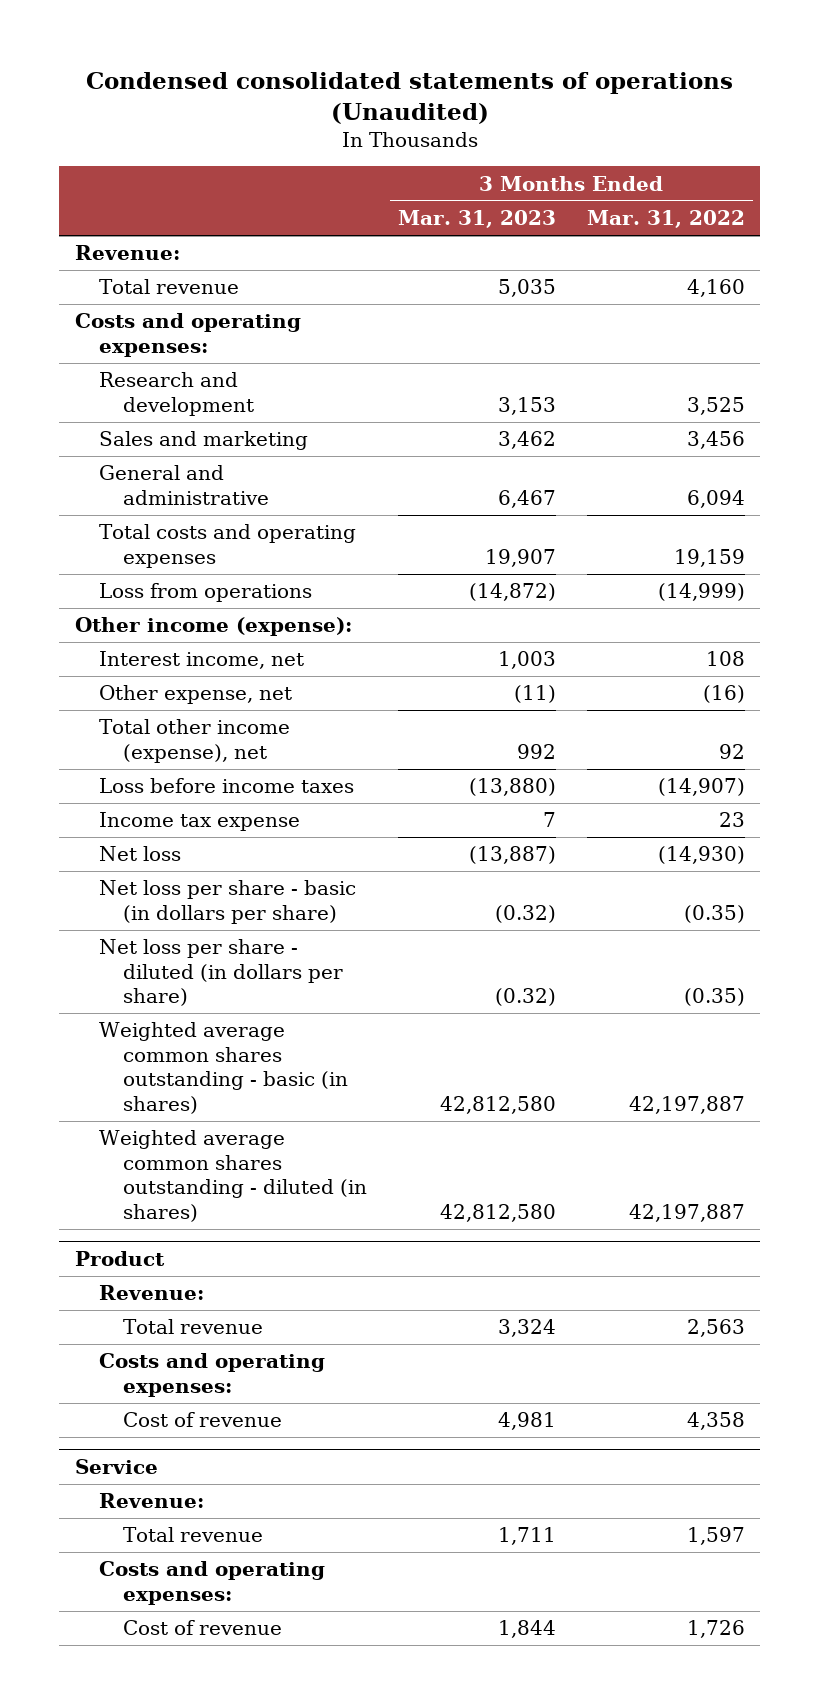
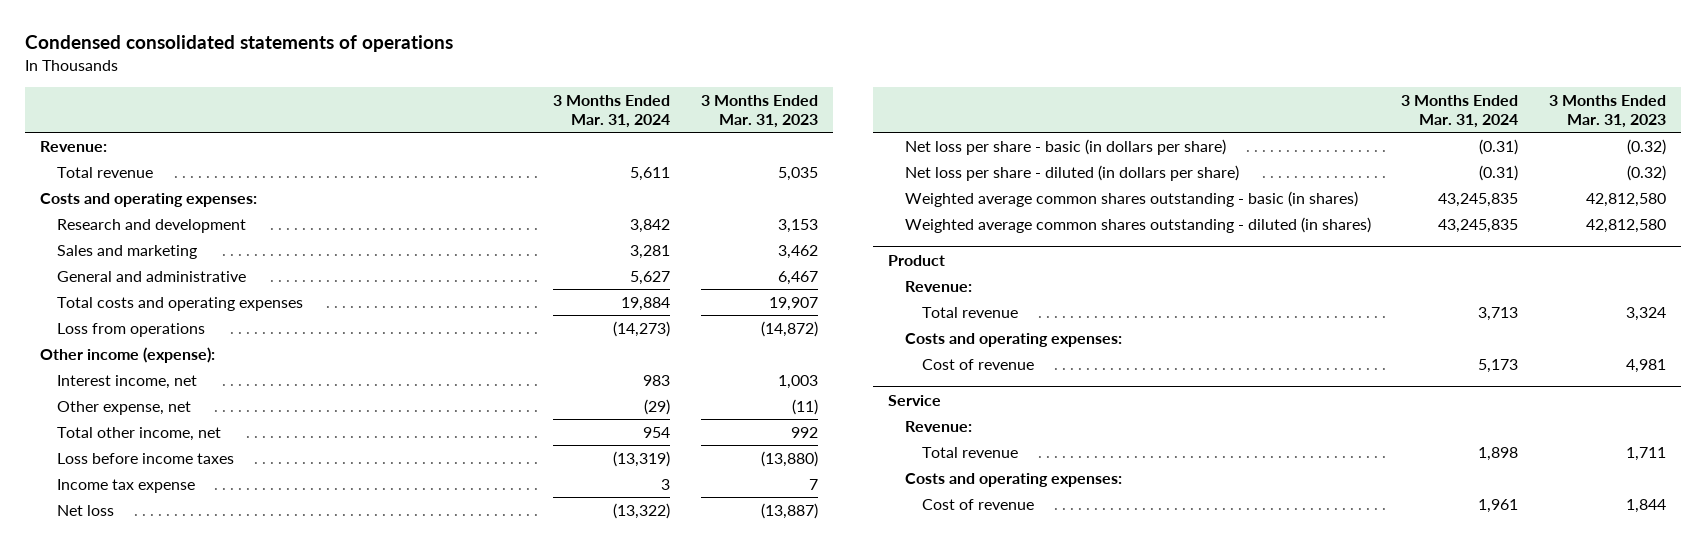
[85,72,733,125] Condensed consolidated statements of operations (Unaudited) -> [24,35,453,53] Condensed consolidated statements of operations
[586,210,745,229] Mar. 31, 2022 -> none
none -> [553,94,671,129] 3 Months Ended Mar. 31, 2024
[98,719,290,763] Total other income (expense), net -> [56,426,221,441] Total other income, net

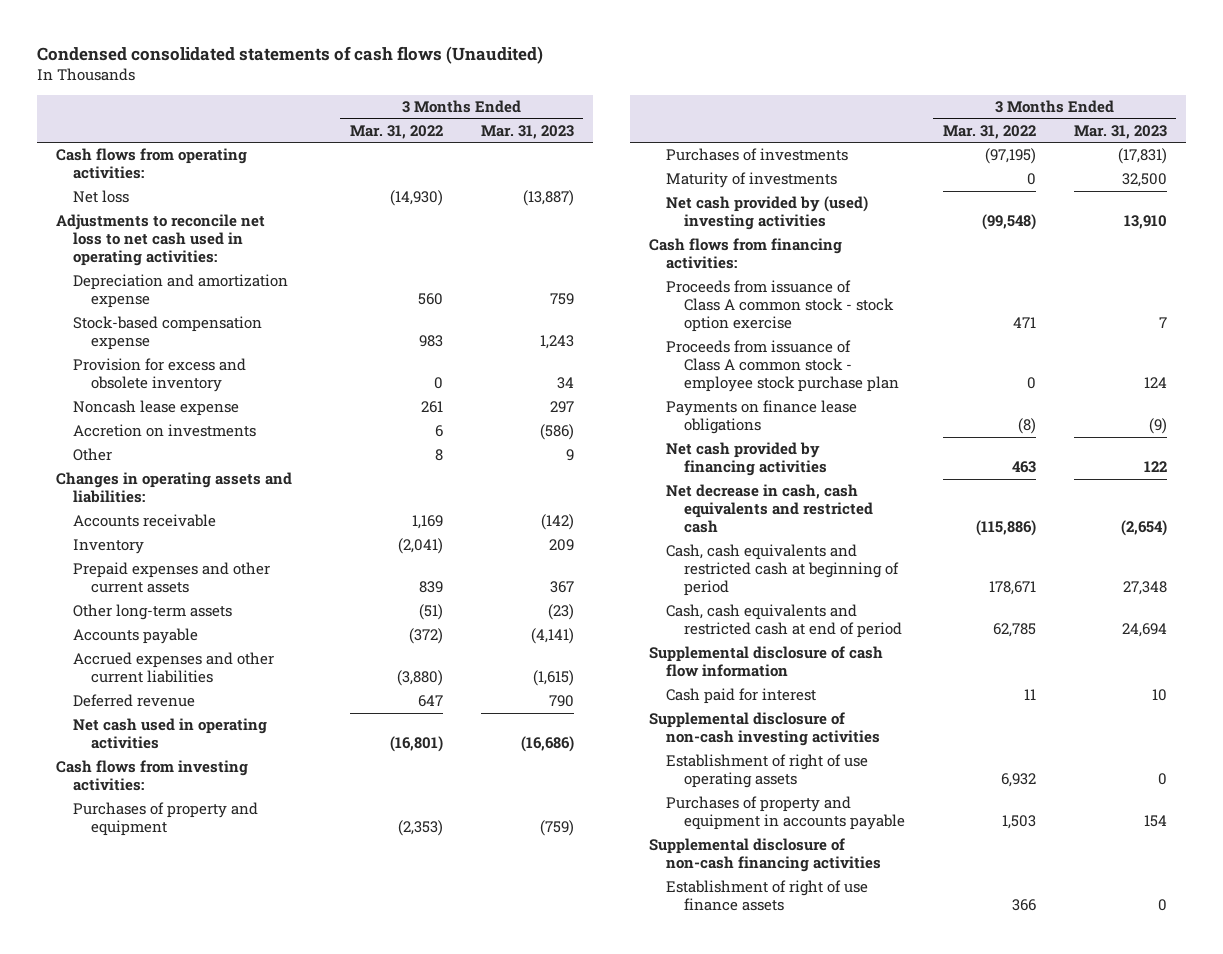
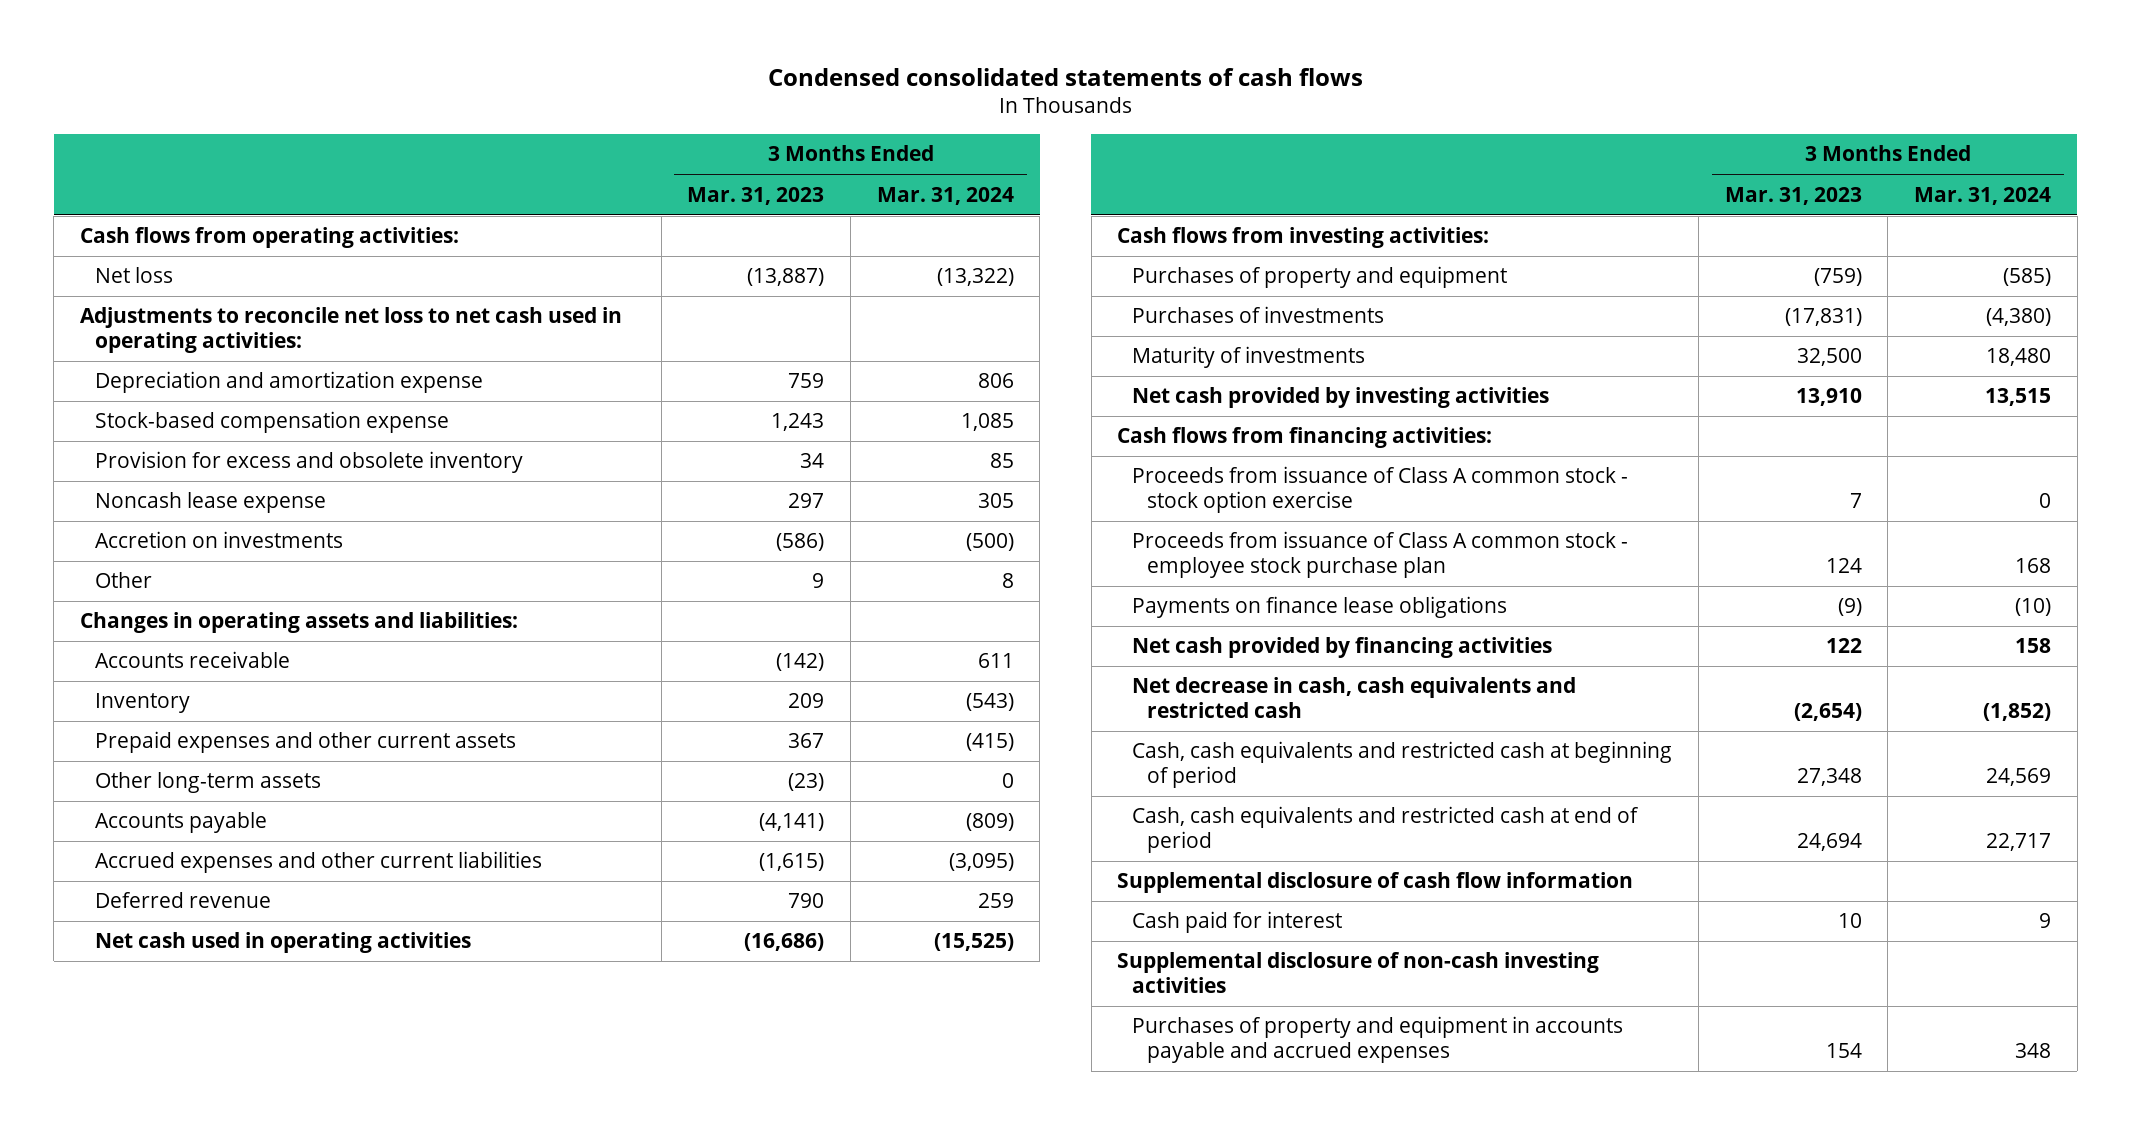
[37,46,544,65] Condensed consolidated statements of cash flows (Unaudited) -> [767,67,1363,86] Condensed consolidated statements of cash flows
[349,124,443,139] Mar. 31, 2022 -> none
none -> [876,186,1014,205] Mar. 31, 2024
[666,196,869,231] Net cash provided by (used) investing activities -> [1132,387,1550,409] Net cash provided by investing activities
[666,754,869,789] Establishment of right of use operating assets -> none
[649,838,882,873] Supplemental disclosure of non-cash financing activities -> none
[666,880,869,912] Establishment of right of use finance assets -> none
[666,796,905,831] Purchases of property and equipment in accounts payable -> [1132,1016,1624,1064] Purchases of property and equipment in accounts payable and accrued expenses

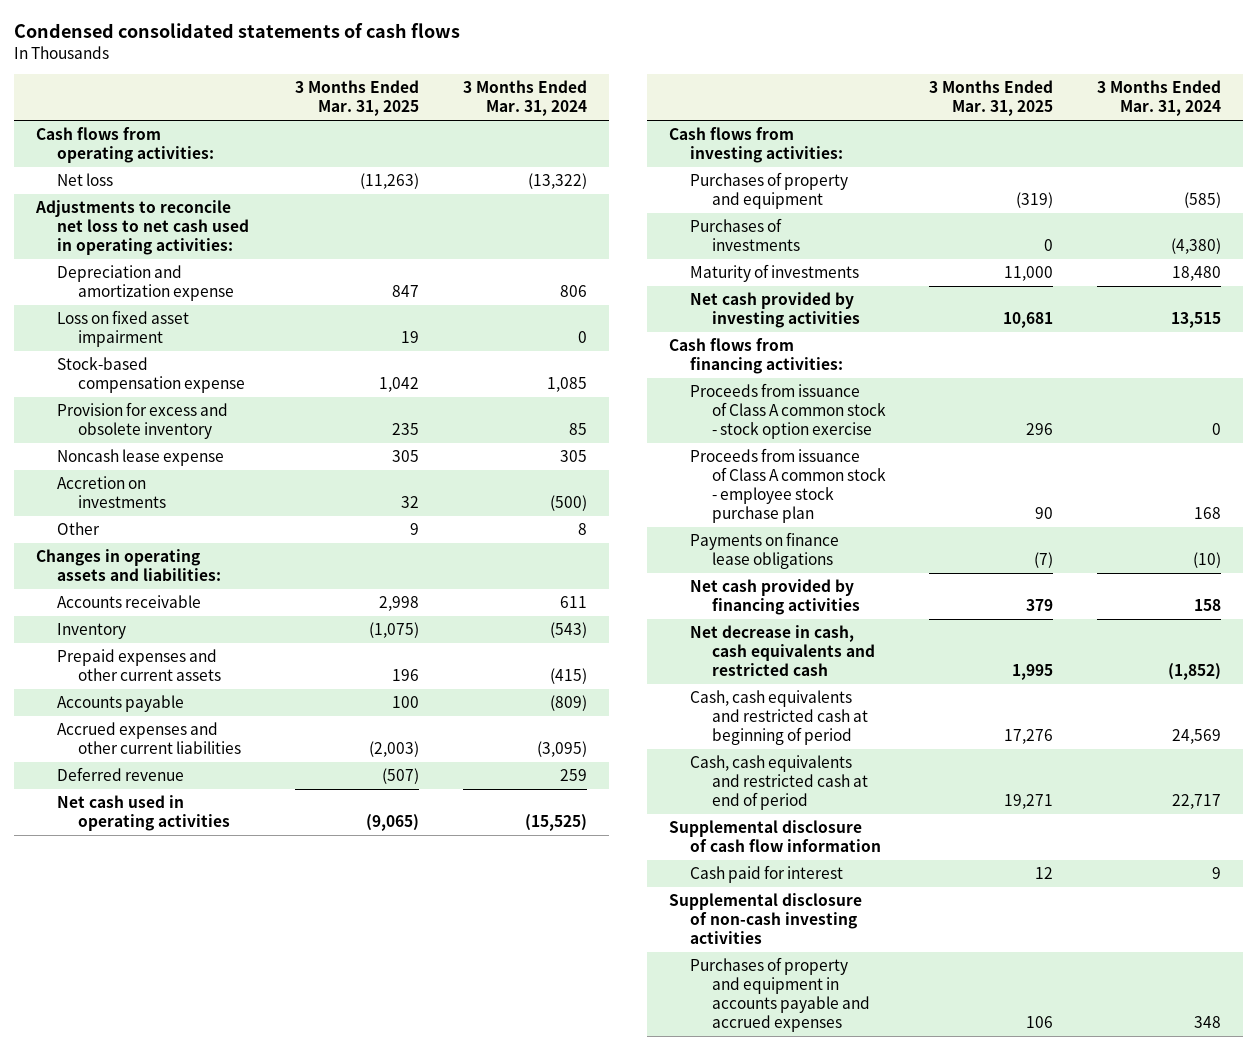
[687,186,825,205] Mar. 31, 2023 -> none
none -> [295,80,420,117] 3 Months Ended Mar. 31, 2025
none -> [56,310,189,348] Loss on fixed asset impairment
[95,772,322,794] Other long-term assets -> none

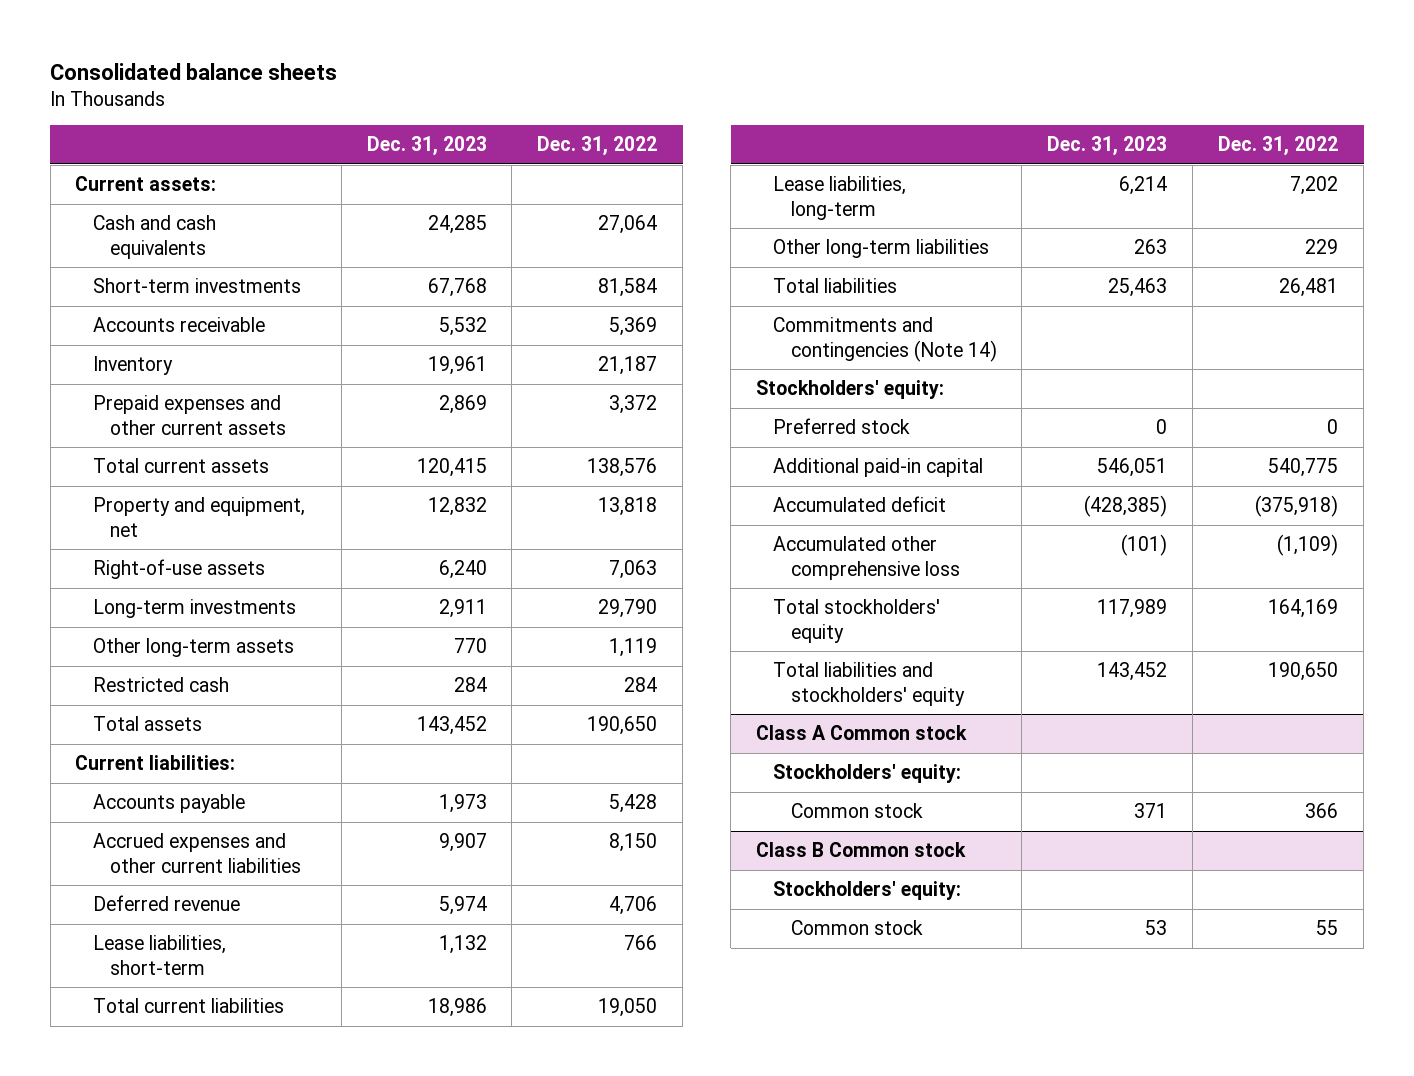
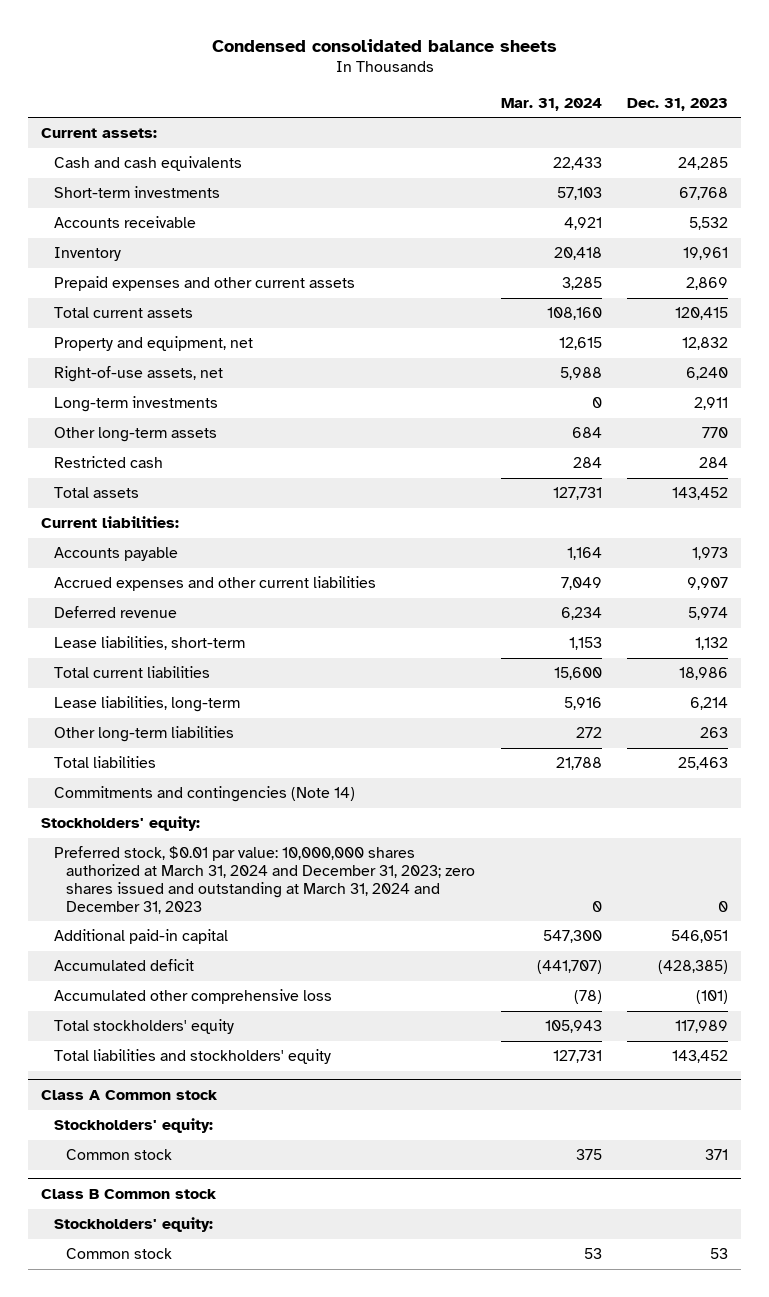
[50,62,338,80] Consolidated balance sheets -> [211,38,557,52] Condensed consolidated balance sheets
[537,136,658,157] Dec. 31, 2022 -> none
none -> [500,97,602,111] Mar. 31, 2024
[92,559,265,580] Right-of-use assets -> [53,365,223,382] Right-of-use assets, net
[773,418,911,435] Preferred stock -> [53,845,476,914] Preferred stock, $0.01 par value: 10,000,000 shares authorized at March 31, 2024 and December 31, 2023; zero shares issued and outstanding at March 31, 2024 and December 31, 2023

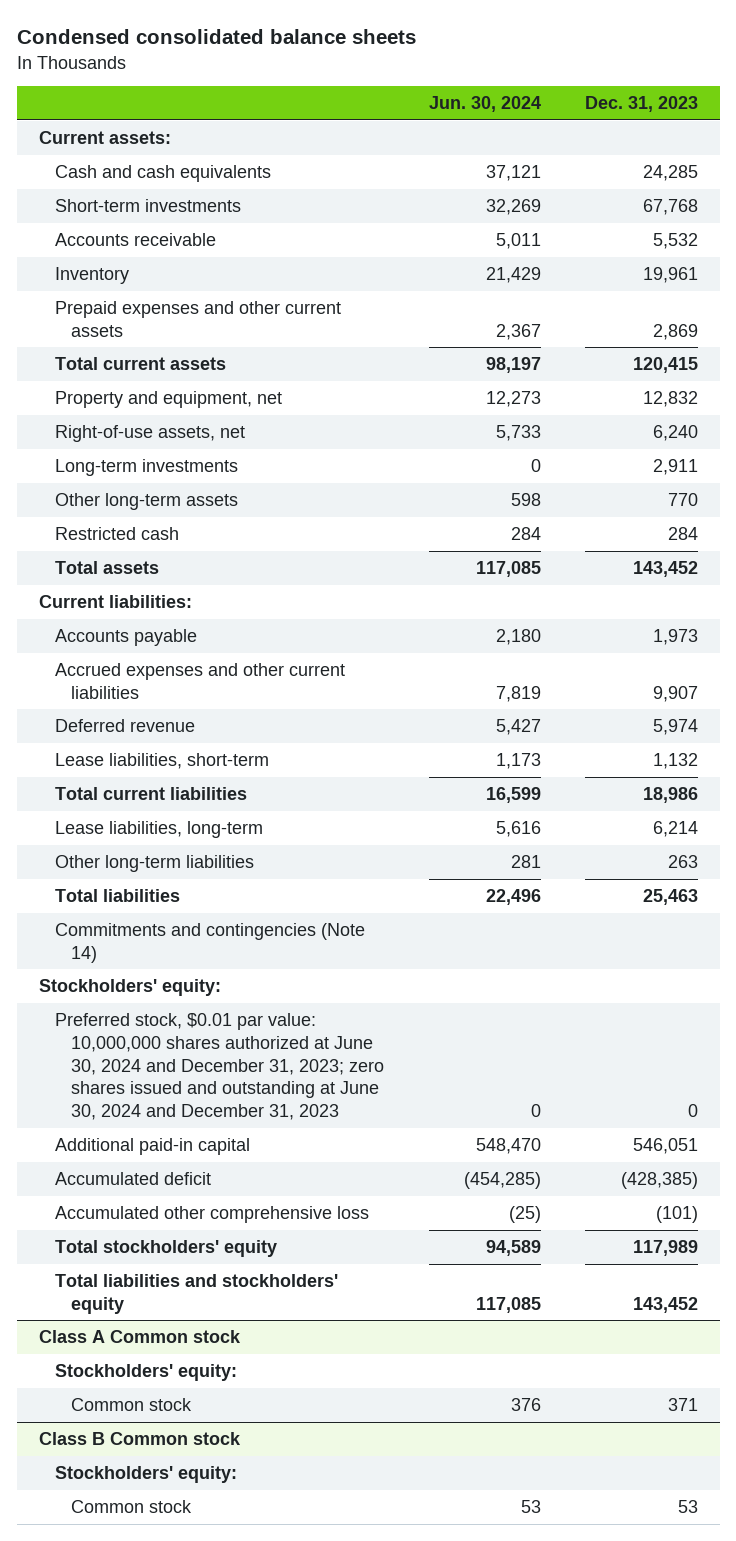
[500,97,602,111] Mar. 31, 2024 -> none
none -> [428,96,541,113] Jun. 30, 2024
[53,845,476,914] Preferred stock, $0.01 par value: 10,000,000 shares authorized at March 31, 2024 and December 31, 2023; zero shares issued and outstanding at March 31, 2024 and December 31, 2023 -> [55,1012,385,1121] Preferred stock, $0.01 par value: 10,000,000 shares authorized at June 30, 2024 and December 31, 2023; zero shares issued and outstanding at June 30, 2024 and December 31, 2023

